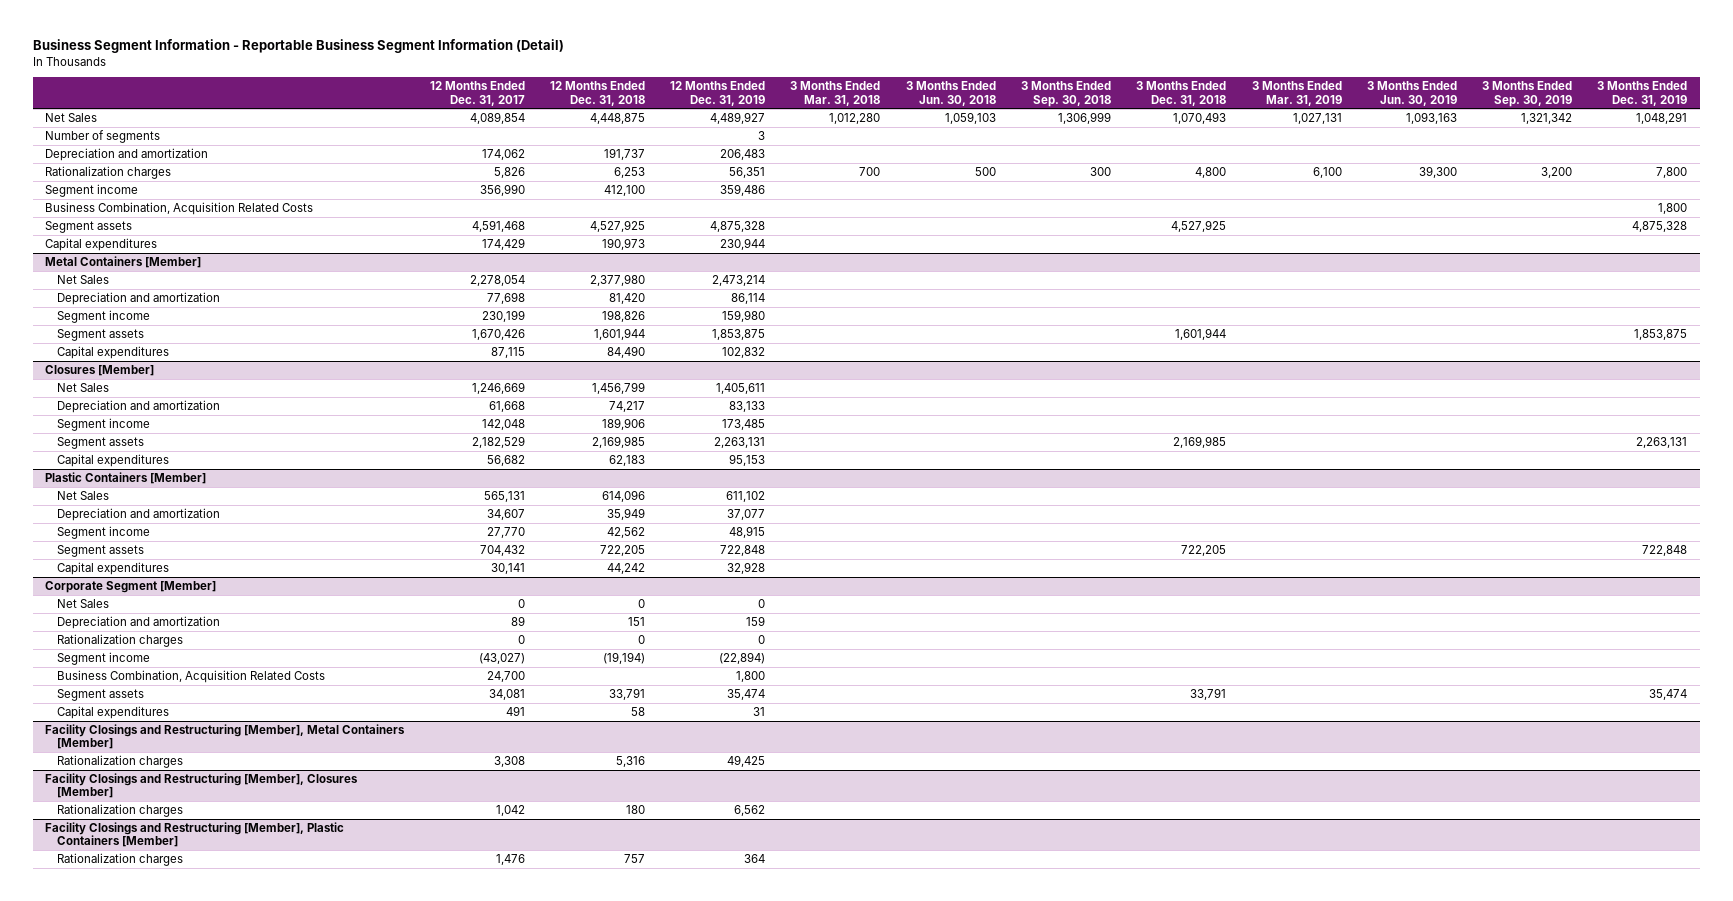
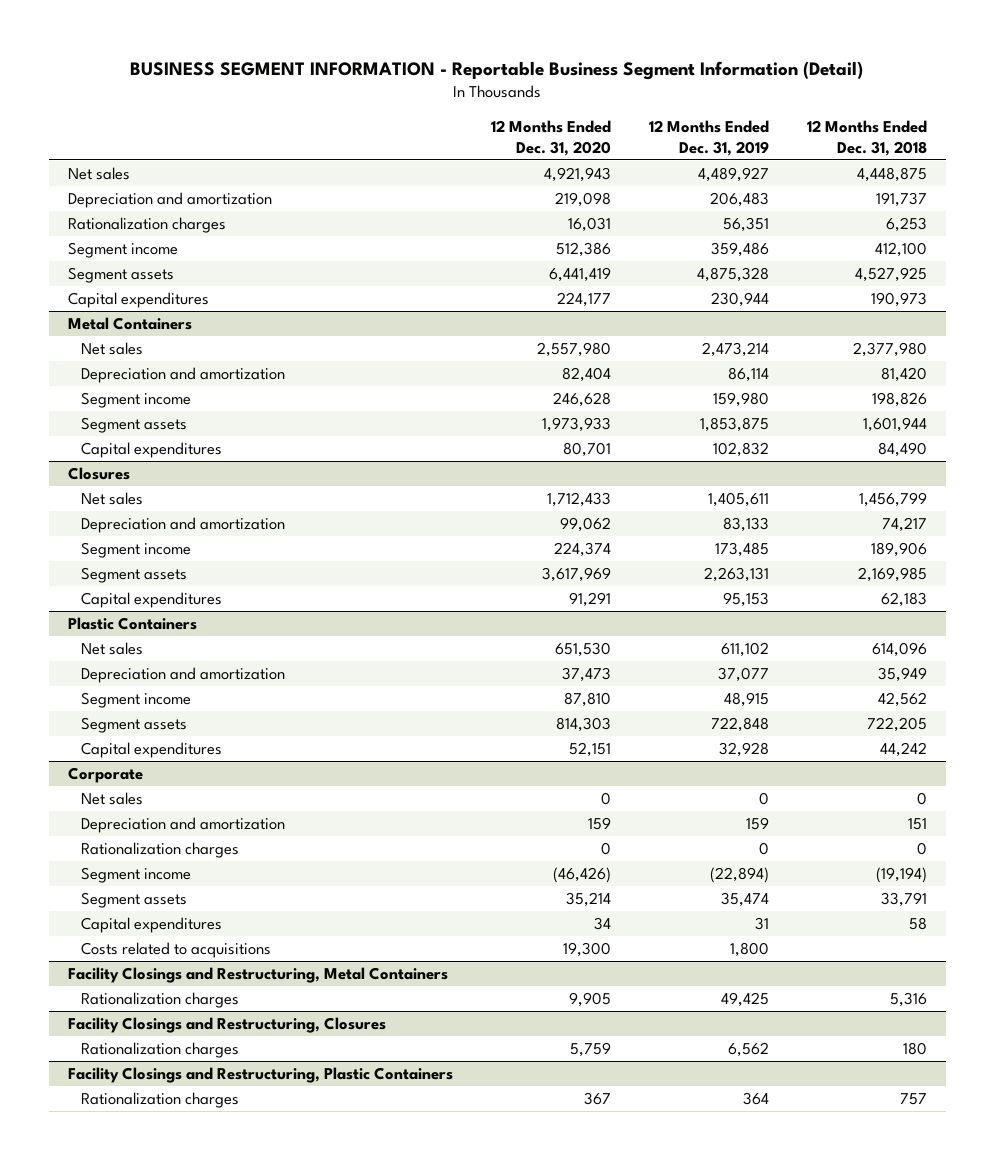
[32,39,564,54] Business Segment Information - Reportable Business Segment Information (Detail) -> [130,60,864,80] BUSINESS SEGMENT INFORMATION - Reportable Business Segment Information (Detail)
[429,81,525,106] 12 Months Ended Dec. 31, 2017 -> none
[790,81,881,106] 3 Months Ended Mar. 31, 2018 -> none
[905,81,996,106] 3 Months Ended Jun. 30, 2018 -> none
[1020,81,1111,107] 3 Months Ended Sep. 30, 2018 -> none
[1136,81,1227,106] 3 Months Ended Dec. 31, 2018 -> none
[1251,81,1342,106] 3 Months Ended Mar. 31, 2019 -> none
[1366,81,1457,106] 3 Months Ended Jun. 30, 2019 -> none
[1482,81,1573,107] 3 Months Ended Sep. 30, 2019 -> none
[1597,81,1688,106] 3 Months Ended Dec. 31, 2019 -> none
none -> [490,119,611,156] 12 Months Ended Dec. 31, 2020
[45,130,161,144] Number of segments -> none
[45,113,98,123] Net Sales -> [67,167,130,181] Net sales
[45,202,314,216] Business Combination, Acquisition Related Costs -> none
[45,256,202,269] Metal Containers [Member] -> [67,317,192,331] Metal Containers
[57,275,110,285] Net Sales -> [81,342,144,356] Net sales
[45,365,155,377] Closures [Member] -> [67,467,130,481] Closures
[57,383,110,393] Net Sales -> [81,492,144,506] Net sales
[45,472,207,485] Plastic Containers [Member] -> [67,617,197,631] Plastic Containers
[57,491,110,501] Net Sales -> [81,642,144,656] Net sales
[45,581,217,594] Corporate Segment [Member] -> [67,767,143,784] Corporate
[57,599,110,609] Net Sales -> [81,792,144,806] Net sales
[57,670,326,684] Business Combination, Acquisition Related Costs -> none
none -> [81,942,272,959] Costs related to acquisitions
[45,724,406,750] Facility Closings and Restructuring [Member], Metal Containers [Member] -> [67,967,448,984] Facility Closings and Restructuring, Metal Containers
[45,773,359,799] Facility Closings and Restructuring [Member], Closures [Member] -> [67,1017,386,1034] Facility Closings and Restructuring, Closures
[45,822,345,848] Facility Closings and Restructuring [Member], Plastic Containers [Member] -> [67,1067,453,1084] Facility Closings and Restructuring, Plastic Containers

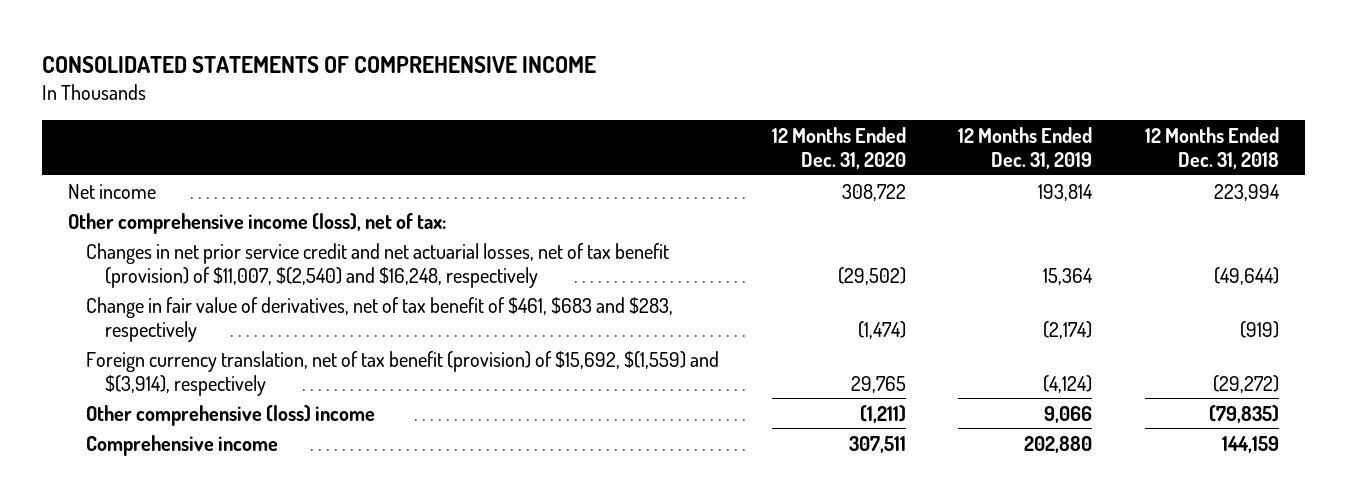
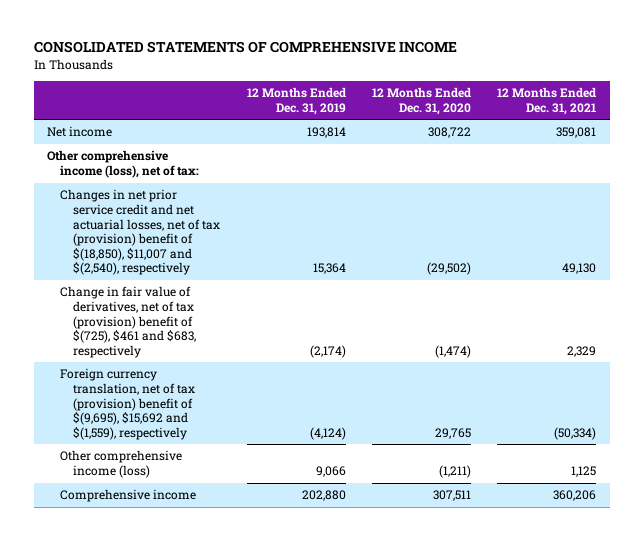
[1144,126,1279,170] 12 Months Ended Dec. 31, 2018 -> none
none -> [497,87,597,115] 12 Months Ended Dec. 31, 2021
[86,242,670,288] Changes in net prior service credit and net actuarial losses, net of tax benefit (provision) of $11,007, $(2,540) and $16,248, respectively -> [59,189,221,276] Changes in net prior service credit and net actuarial losses, net of tax (provision) benefit of $(18,850), $11,007 and $(2,540), respectively
[86,296,674,342] Change in fair value of derivatives, net of tax benefit of $461, $683 and $283, respectively -> [59,286,197,358] Change in fair value of derivatives, net of tax (provision) benefit of $(725), $461 and $683, respectively
[86,350,720,396] Foreign currency translation, net of tax benefit (provision) of $15,692, $(1,559) and $(3,914), respectively -> [59,368,196,440] Foreign currency translation, net of tax (provision) benefit of $(9,695), $15,692 and $(1,559), respectively
[86,404,376,426] Other comprehensive (loss) income -> [59,450,182,478] Other comprehensive income (loss)

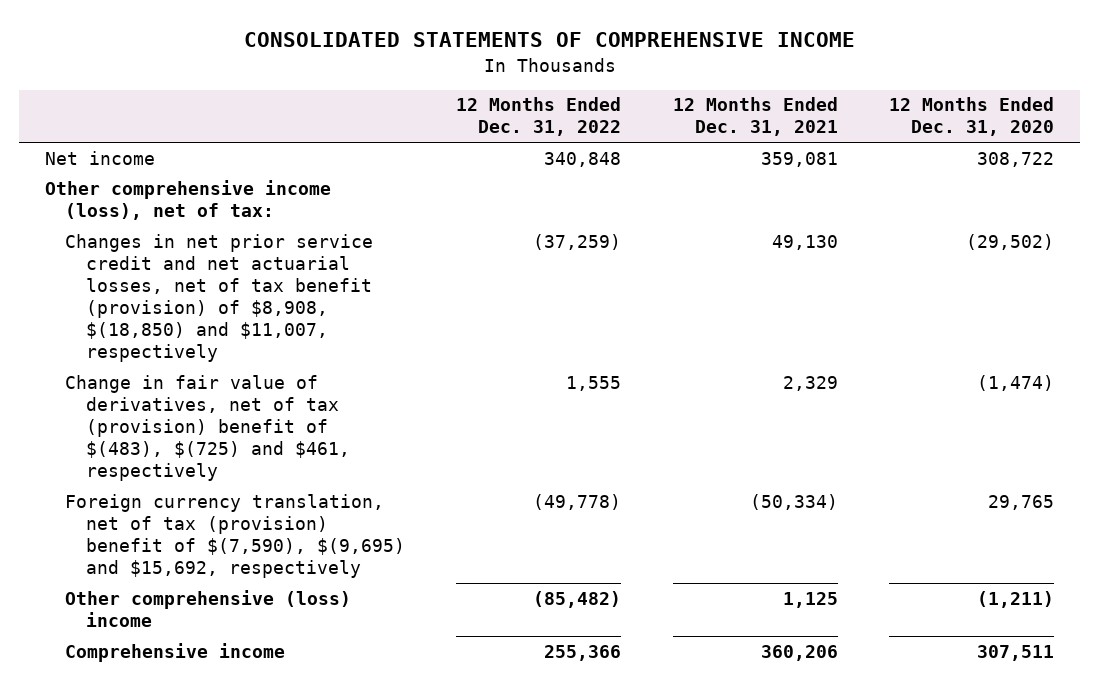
[246,87,346,115] 12 Months Ended Dec. 31, 2019 -> none
none -> [456,97,622,137] 12 Months Ended Dec. 31, 2022
[59,189,221,276] Changes in net prior service credit and net actuarial losses, net of tax (provision) benefit of $(18,850), $11,007 and $(2,540), respectively -> [65,233,374,363] Changes in net prior service credit and net actuarial losses, net of tax benefit (provision) of $8,908, $(18,850) and $11,007, respectively
[59,286,197,358] Change in fair value of derivatives, net of tax (provision) benefit of $(725), $461 and $683, respectively -> [65,374,350,482] Change in fair value of derivatives, net of tax (provision) benefit of $(483), $(725) and $461, respectively
[59,368,196,440] Foreign currency translation, net of tax (provision) benefit of $(9,695), $15,692 and $(1,559), respectively -> [65,493,405,578] Foreign currency translation, net of tax (provision) benefit of $(7,590), $(9,695) and $15,692, respectively
[59,450,182,478] Other comprehensive income (loss) -> [65,589,352,627] Other comprehensive (loss) income

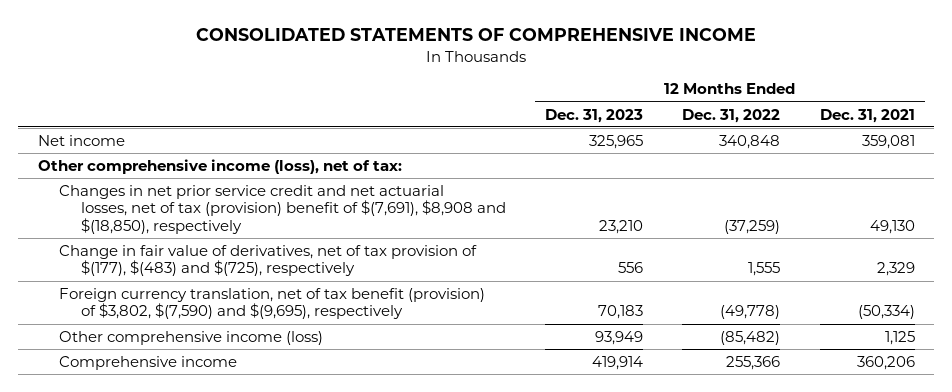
[889,97,1055,137] 12 Months Ended Dec. 31, 2020 -> none
none -> [545,108,644,123] Dec. 31, 2023
[65,233,374,363] Changes in net prior service credit and net actuarial losses, net of tax benefit (provision) of $8,908, $(18,850) and $11,007, respectively -> [59,184,506,234] Changes in net prior service credit and net actuarial losses, net of tax (provision) benefit of $(7,691), $8,908 and $(18,850), respectively
[65,374,350,482] Change in fair value of derivatives, net of tax (provision) benefit of $(483), $(725) and $461, respectively -> [59,244,478,277] Change in fair value of derivatives, net of tax provision of $(177), $(483) and $(725), respectively
[65,493,405,578] Foreign currency translation, net of tax (provision) benefit of $(7,590), $(9,695) and $15,692, respectively -> [59,287,486,320] Foreign currency translation, net of tax benefit (provision) of $3,802, $(7,590) and $(9,695), respectively
[65,589,352,627] Other comprehensive (loss) income -> [59,330,324,345] Other comprehensive income (loss)

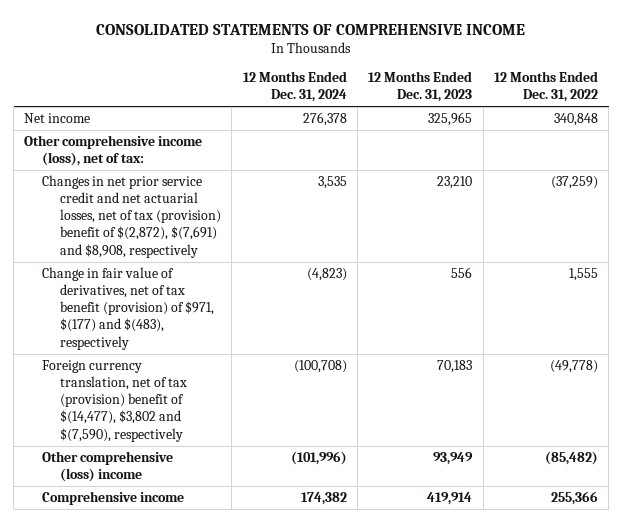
[819,108,915,123] Dec. 31, 2021 -> none
none -> [242,71,347,103] 12 Months Ended Dec. 31, 2024
[59,184,506,234] Changes in net prior service credit and net actuarial losses, net of tax (provision) benefit of $(7,691), $8,908 and $(18,850), respectively -> [42,175,222,258] Changes in net prior service credit and net actuarial losses, net of tax (provision) benefit of $(2,872), $(7,691) and $8,908, respectively
[59,244,478,277] Change in fair value of derivatives, net of tax provision of $(177), $(483) and $(725), respectively -> [42,267,215,350] Change in fair value of derivatives, net of tax benefit (provision) of $971, $(177) and $(483), respectively
[59,287,486,320] Foreign currency translation, net of tax benefit (provision) of $3,802, $(7,590) and $(9,695), respectively -> [42,360,188,442] Foreign currency translation, net of tax (provision) benefit of $(14,477), $3,802 and $(7,590), respectively
[59,330,324,345] Other comprehensive income (loss) -> [42,451,174,483] Other comprehensive (loss) income

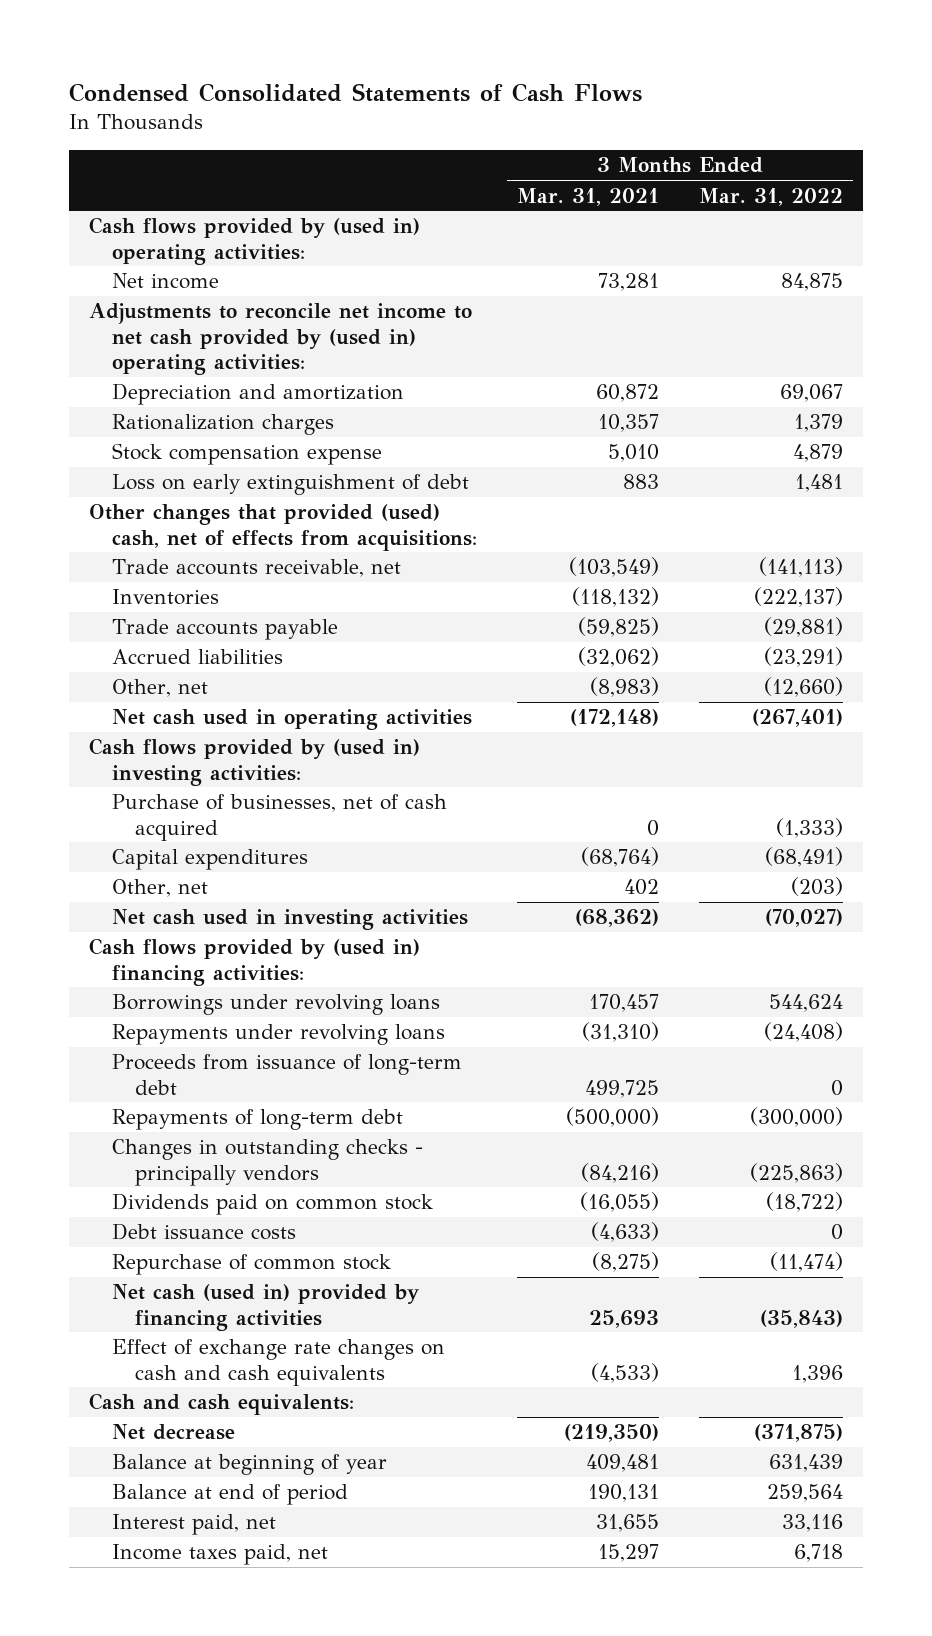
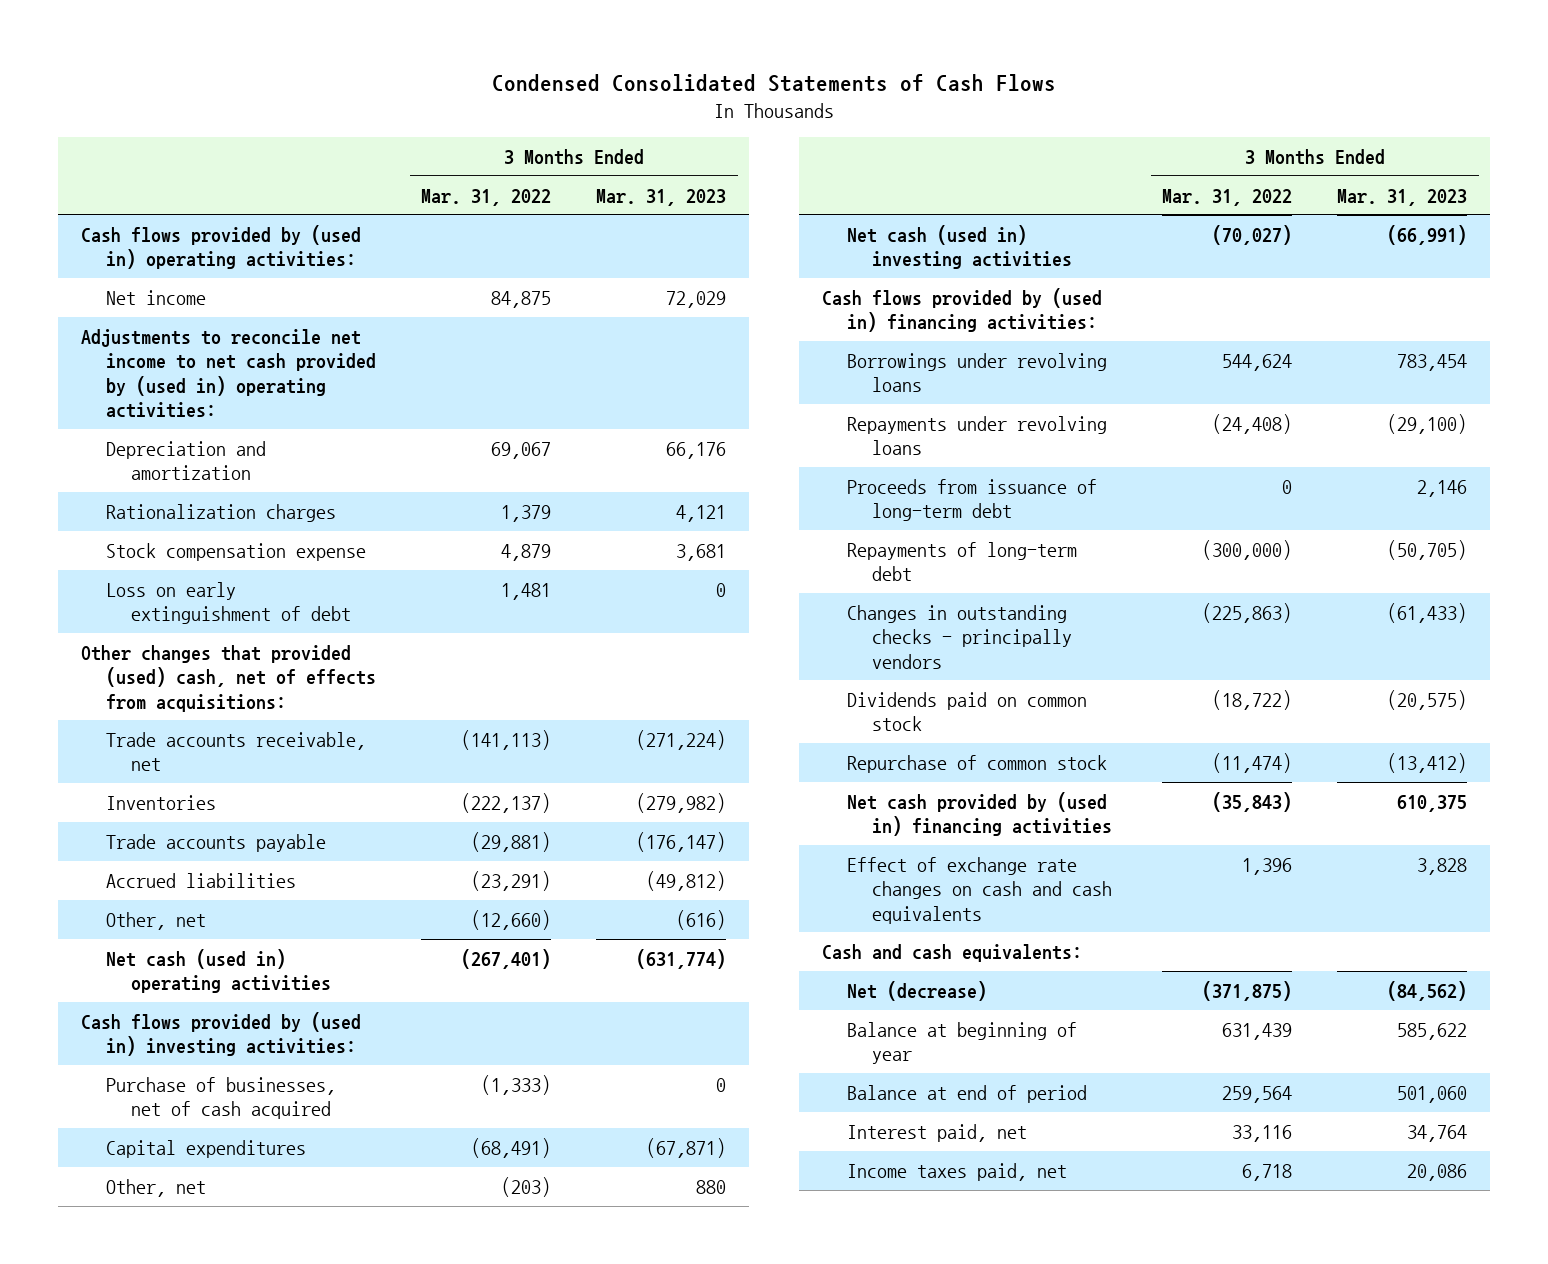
[516,187,659,206] Mar. 31, 2021 -> none
none -> [596,188,727,206] Mar. 31, 2023
[111,709,472,731] Net cash used in operating activities -> [105,948,331,994] Net cash (used in) operating activities
[111,909,468,931] Net cash used in investing activities -> [846,224,1072,270] Net cash (used in) investing activities
[111,1223,296,1241] Debt issuance costs -> none
[111,1284,419,1331] Net cash (used in) provided by financing activities -> [846,791,1112,837] Net cash provided by (used in) financing activities
[111,1424,235,1441] Net decrease -> [846,980,987,1001] Net (decrease)

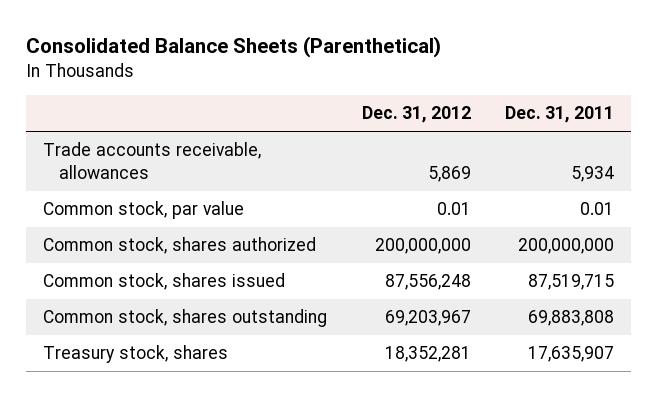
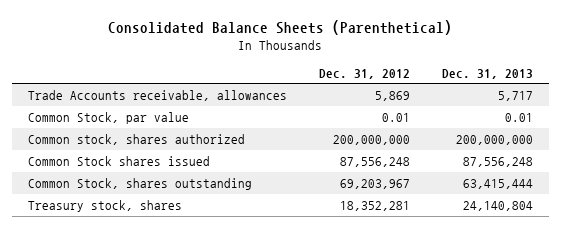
[505,106,615,124] Dec. 31, 2011 -> none
none -> [441,68,533,79] Dec. 31, 2013
[43,142,262,179] Trade accounts receivable, allowances -> [28,89,288,101] Trade Accounts receivable, allowances
[43,201,245,220] Common stock, par value -> [28,111,190,124] Common Stock, par value
[43,273,286,291] Common stock, shares issued -> [28,155,211,166] Common Stock shares issued
[43,309,328,328] Common stock, shares outstanding -> [28,177,253,190] Common Stock, shares outstanding

